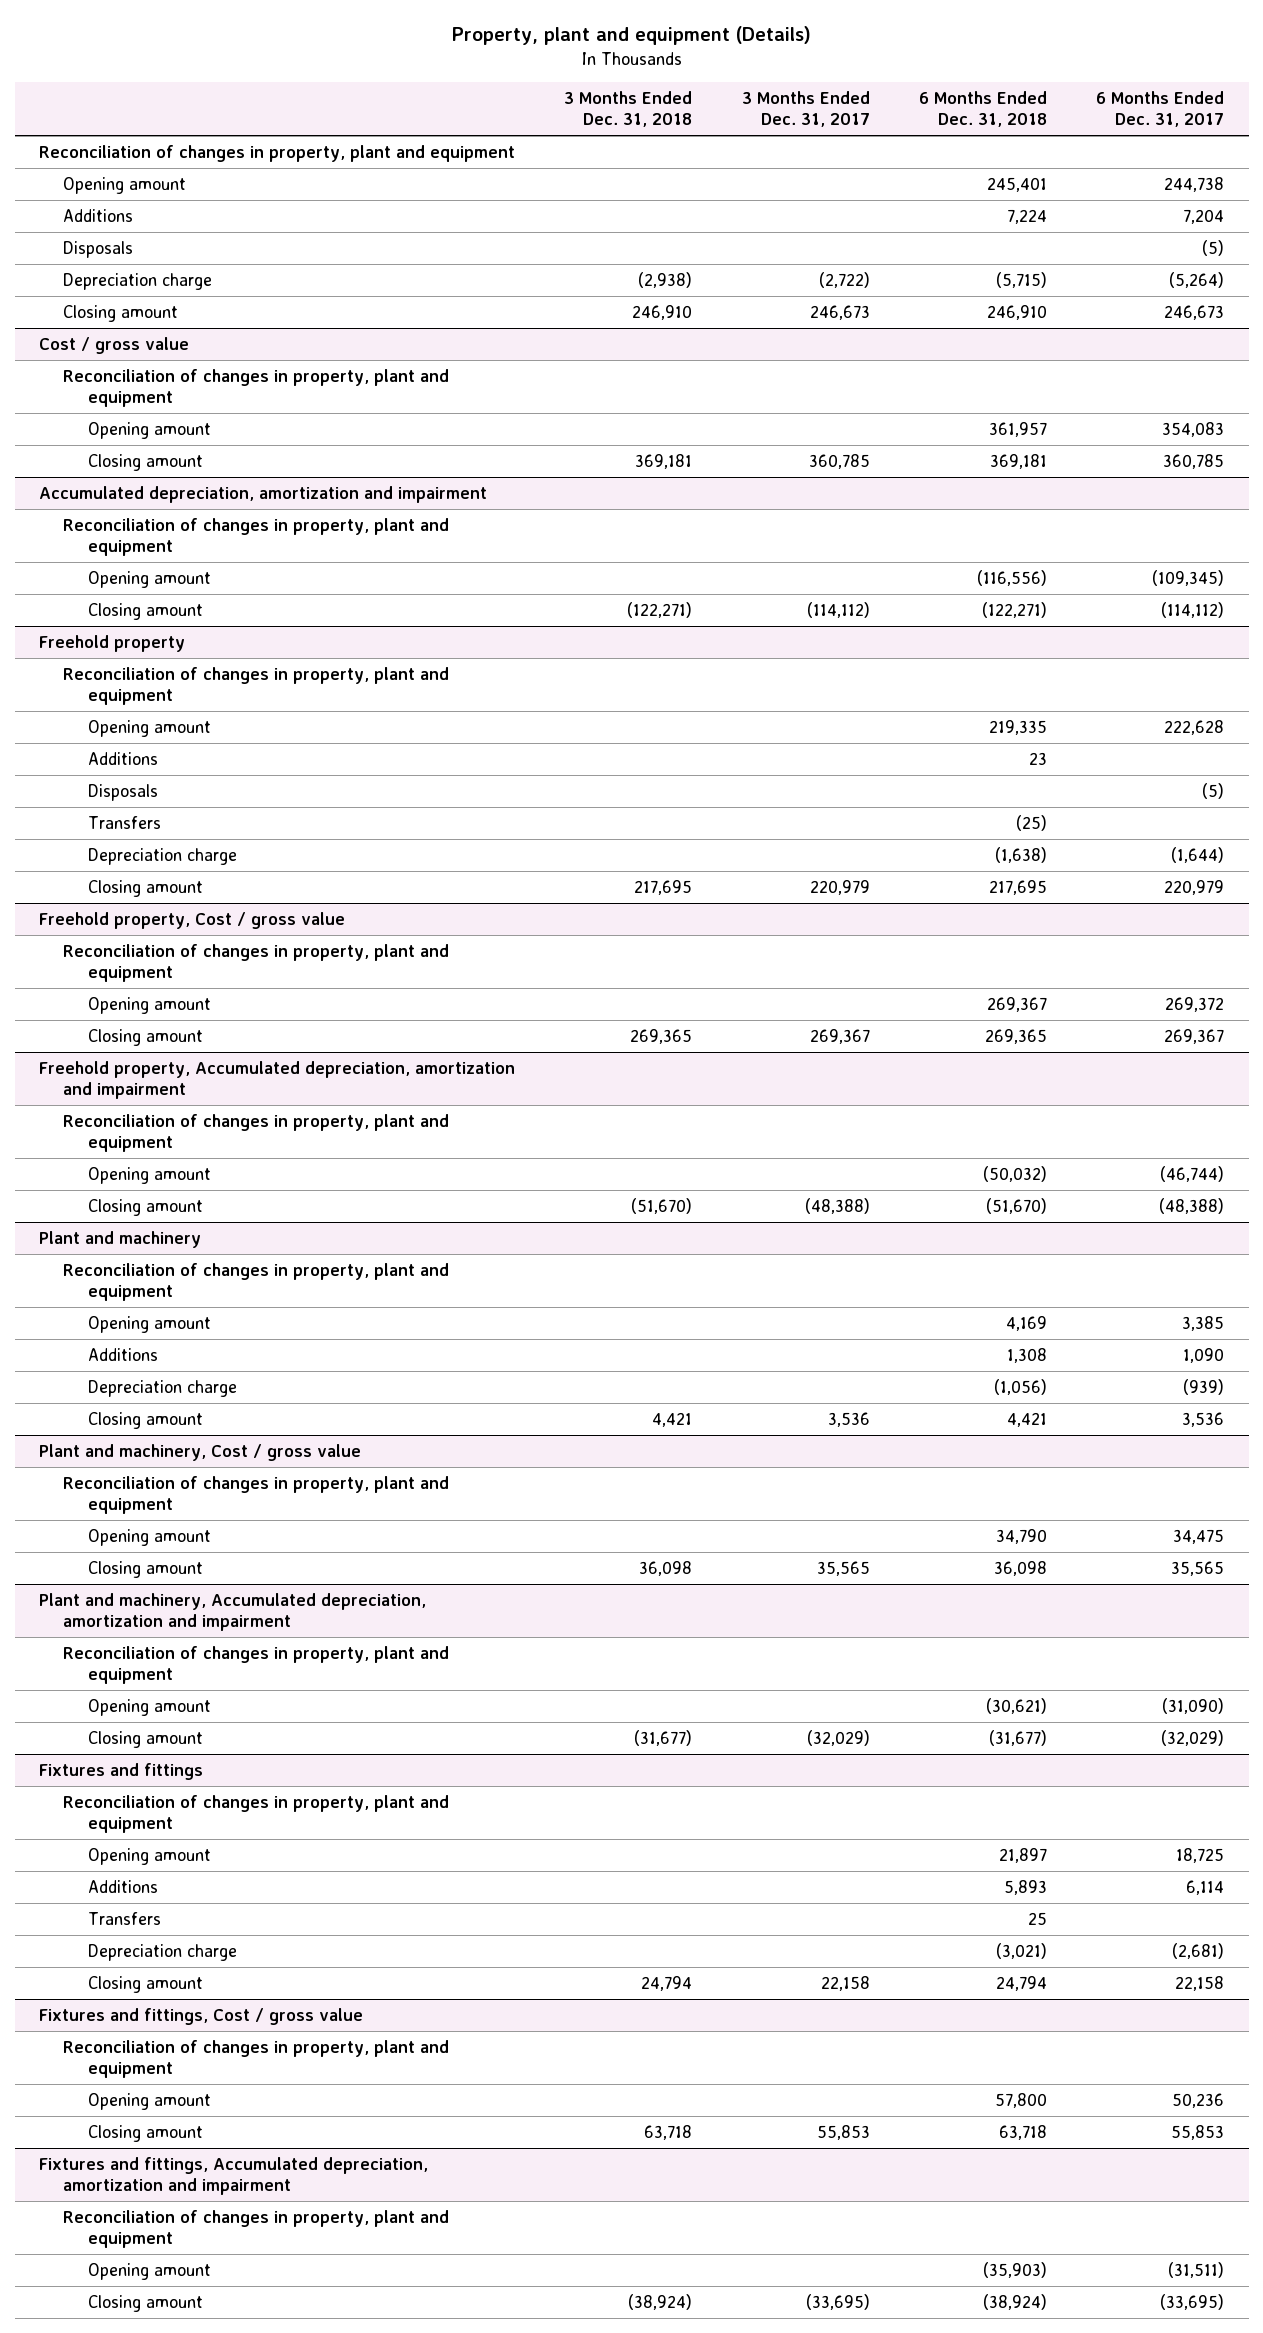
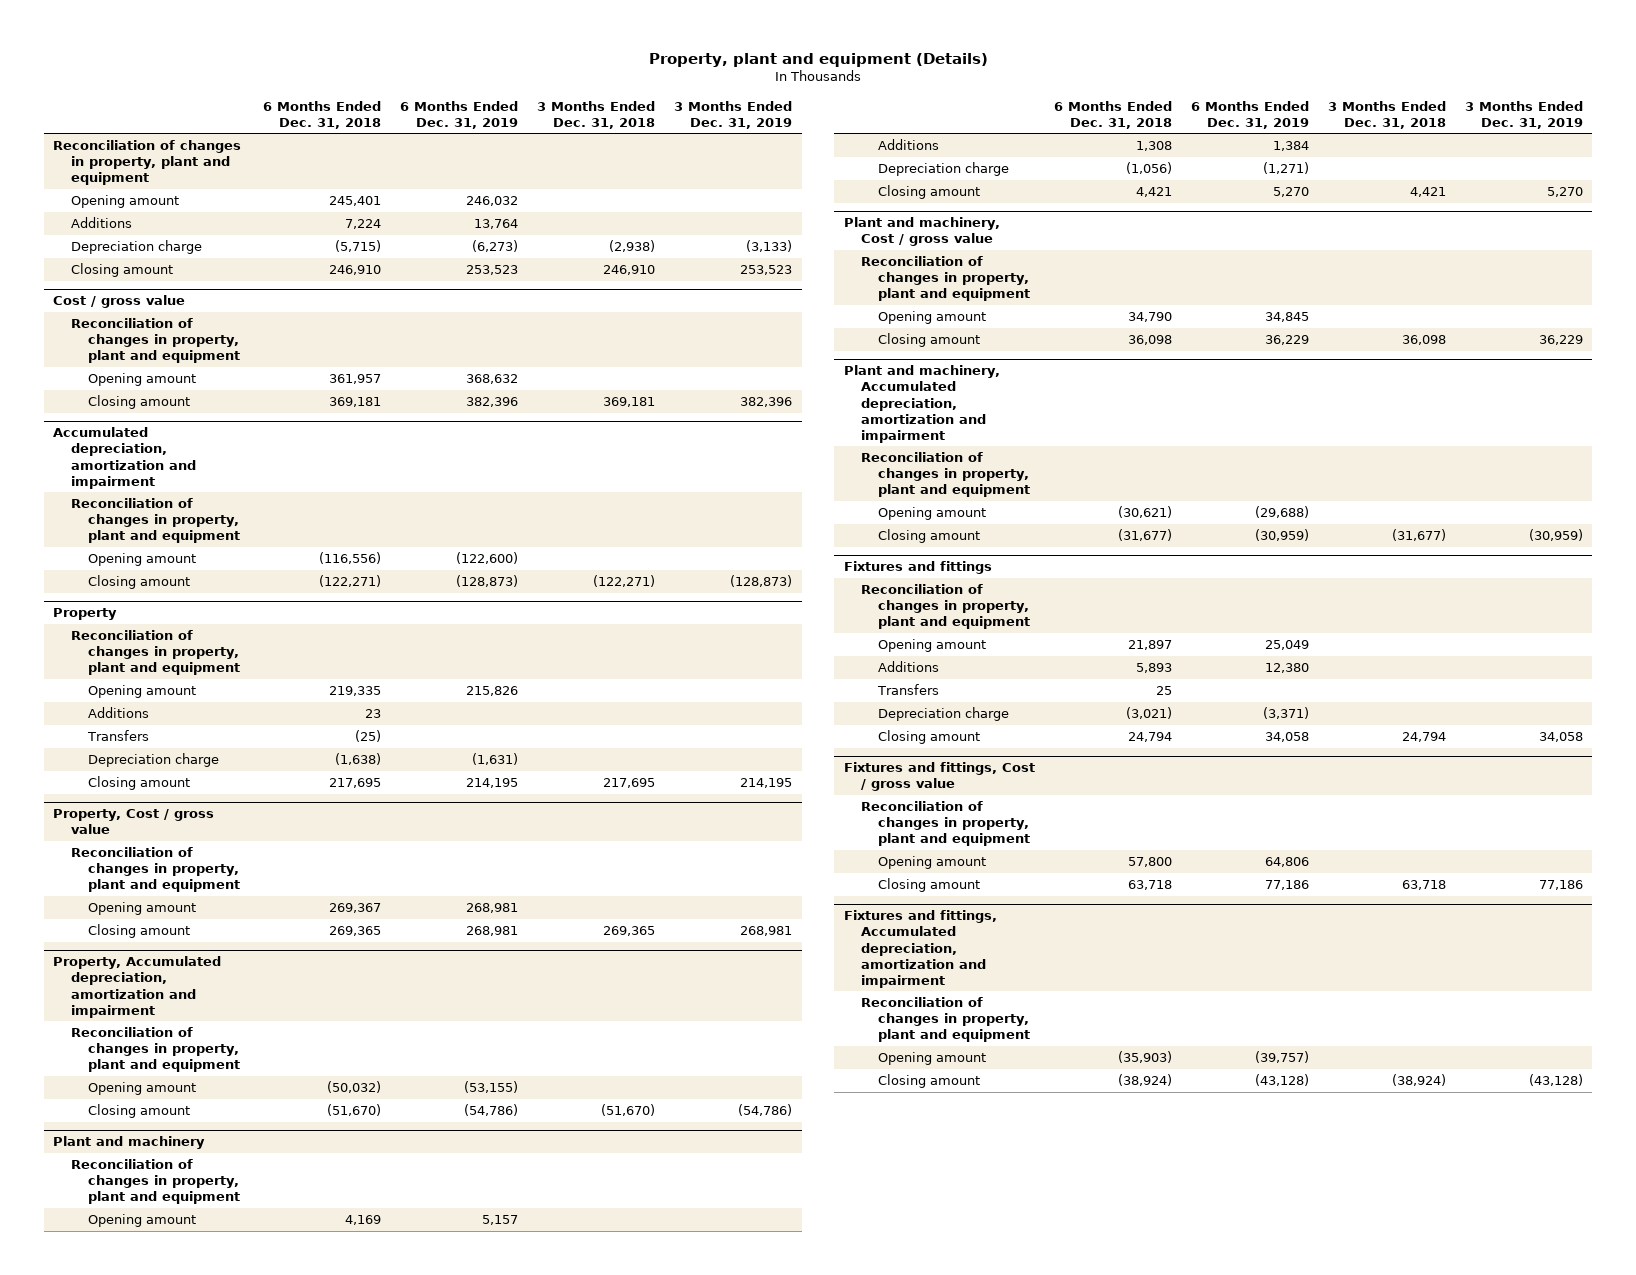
[741,91,870,127] 3 Months Ended Dec. 31, 2017 -> none
[1095,91,1224,127] 6 Months Ended Dec. 31, 2017 -> none
none -> [400,100,519,129] 6 Months Ended Dec. 31, 2019
none -> [674,100,793,129] 3 Months Ended Dec. 31, 2019
[63,240,134,258] Disposals -> none
[39,634,186,652] Freehold property -> [53,608,118,621] Property
[87,783,158,801] Disposals -> none
[39,911,346,929] Freehold property, Cost / gross value -> [53,809,215,835] Property, Cost / gross value
[39,1060,516,1099] Freehold property, Accumulated depreciation, amortization and impairment -> [53,956,222,1018] Property, Accumulated depreciation, amortization and impairment

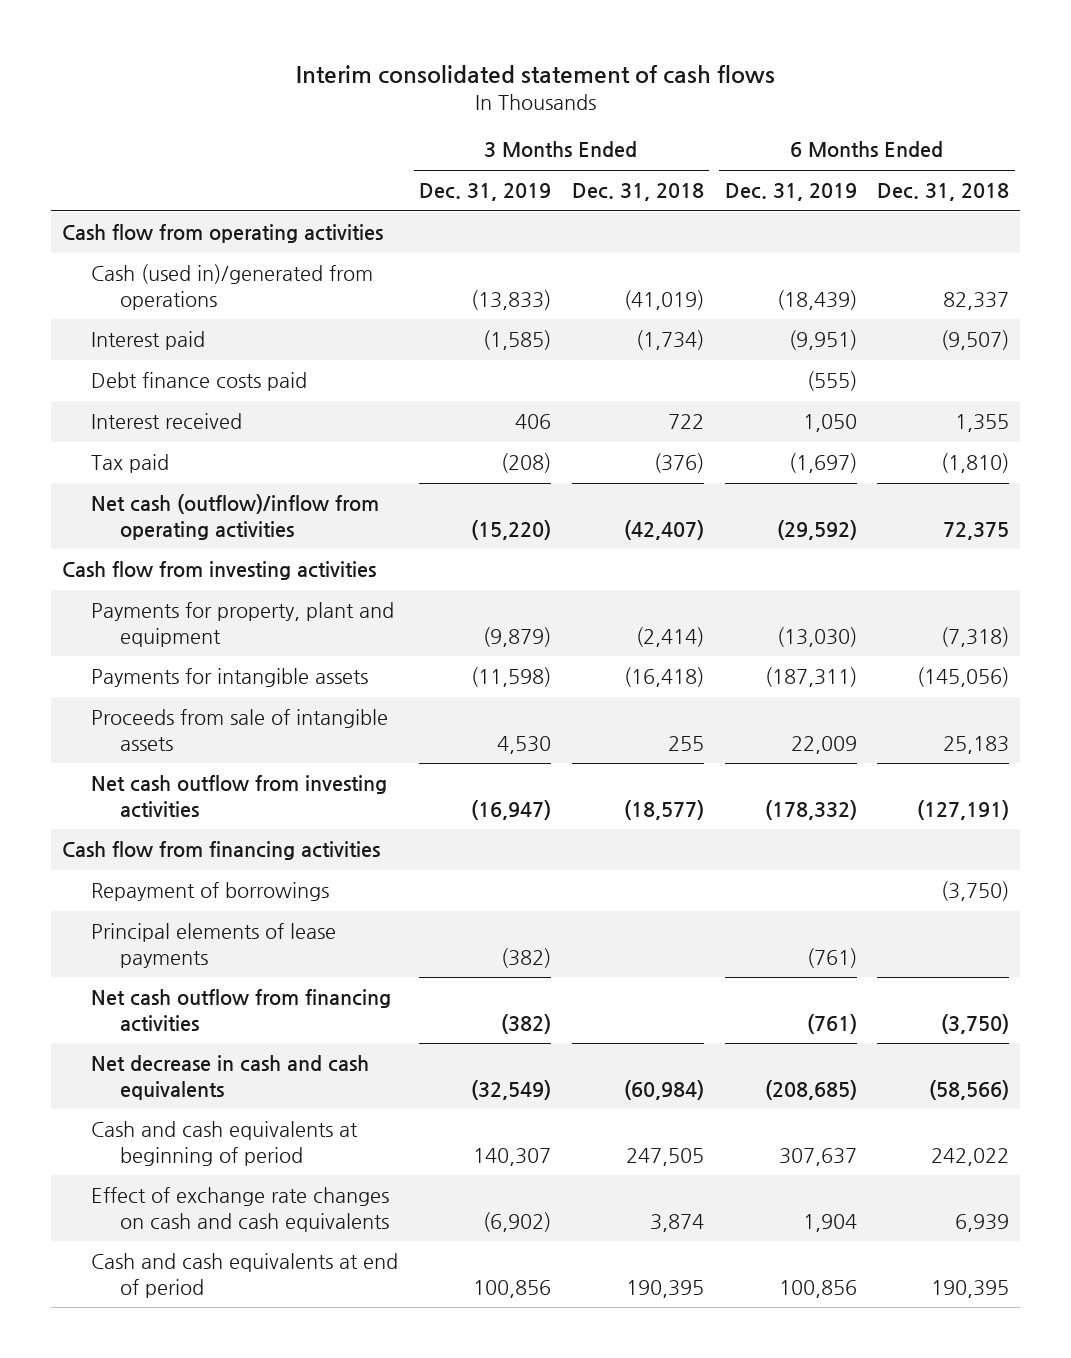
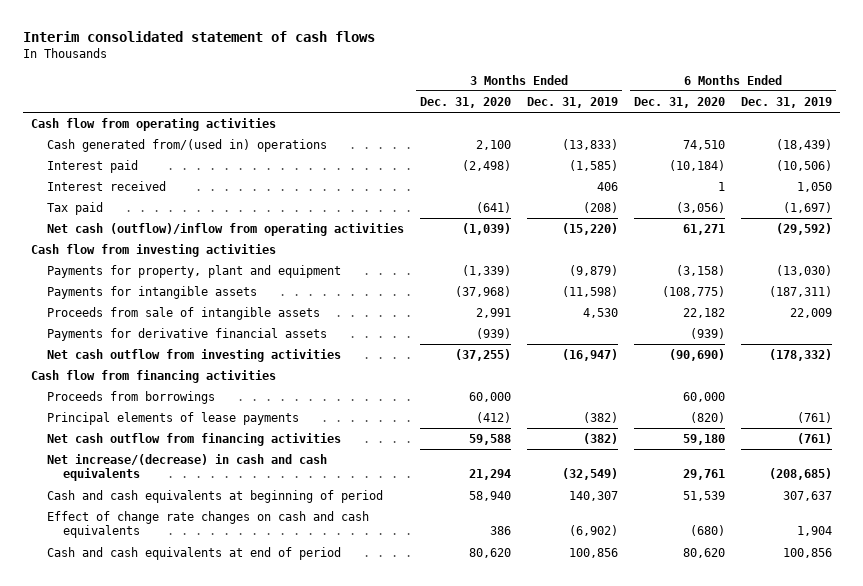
[571,183,704,202] Dec. 31, 2018 -> none
[877,183,1010,202] Dec. 31, 2018 -> none
none -> [419,96,511,108] Dec. 31, 2020
none -> [633,96,725,108] Dec. 31, 2020
[91,372,308,392] Debt finance costs paid -> none
[91,264,374,310] Cash (used in)/generated from operations -> [46,139,327,153] Cash generated from/(used in) operations
[788,330,857,351] (9,951) -> [775,160,832,172] (10,506)
none -> [46,328,327,342] Payments for derivative financial assets
[91,882,330,902] Repayment of borrowings -> none
none -> [46,391,215,405] Proceeds from borrowings
[91,1055,370,1100] Net decrease in cash and cash equivalents -> [46,454,327,482] Net increase/(decrease) in cash and cash equivalents
[91,1187,390,1232] Effect of exchange rate changes on cash and cash equivalents -> [46,511,369,539] Effect of change rate changes on cash and cash equivalents

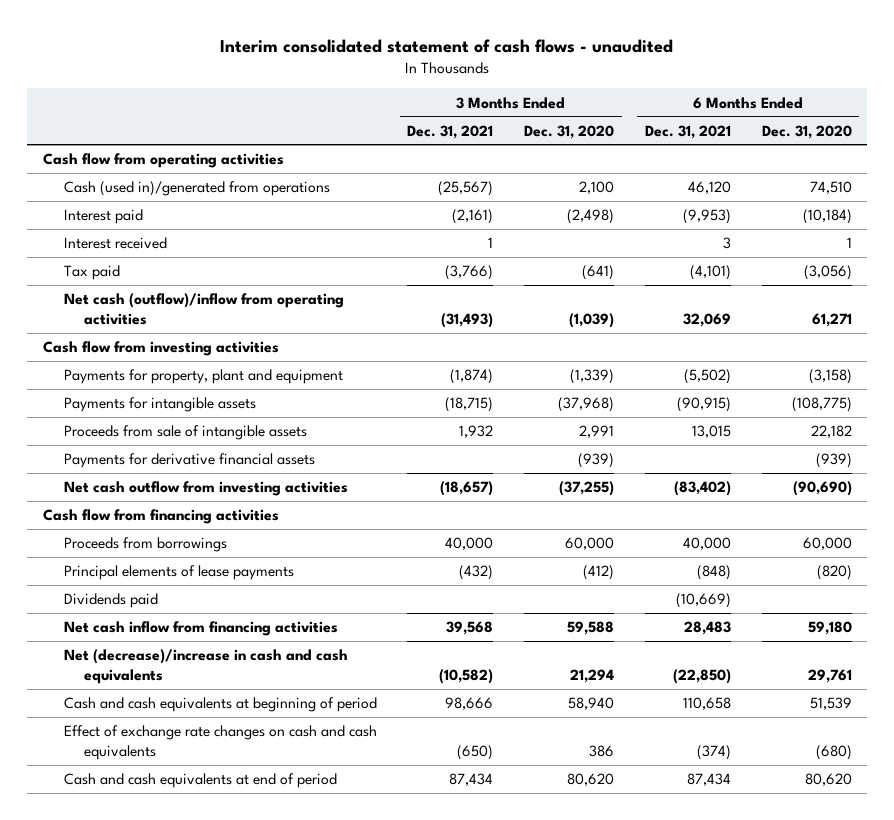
[23,30,376,42] Interim consolidated statement of cash flows -> [220,38,674,53] Interim consolidated statement of cash flows - unaudited
[526,96,618,108] Dec. 31, 2019 -> none
[740,96,832,108] Dec. 31, 2019 -> none
none -> [407,124,494,139] Dec. 31, 2021
none -> [644,124,731,139] Dec. 31, 2021
[46,139,327,153] Cash generated from/(used in) operations -> [63,181,330,197] Cash (used in)/generated from operations
none -> [63,593,158,609] Dividends paid
[46,433,341,447] Net cash outflow from financing activities -> [63,621,338,637] Net cash inflow from financing activities
[46,454,327,482] Net increase/(decrease) in cash and cash equivalents -> [63,649,348,685] Net (decrease)/increase in cash and cash equivalents
[46,511,369,539] Effect of change rate changes on cash and cash equivalents -> [63,725,377,761] Effect of exchange rate changes on cash and cash equivalents

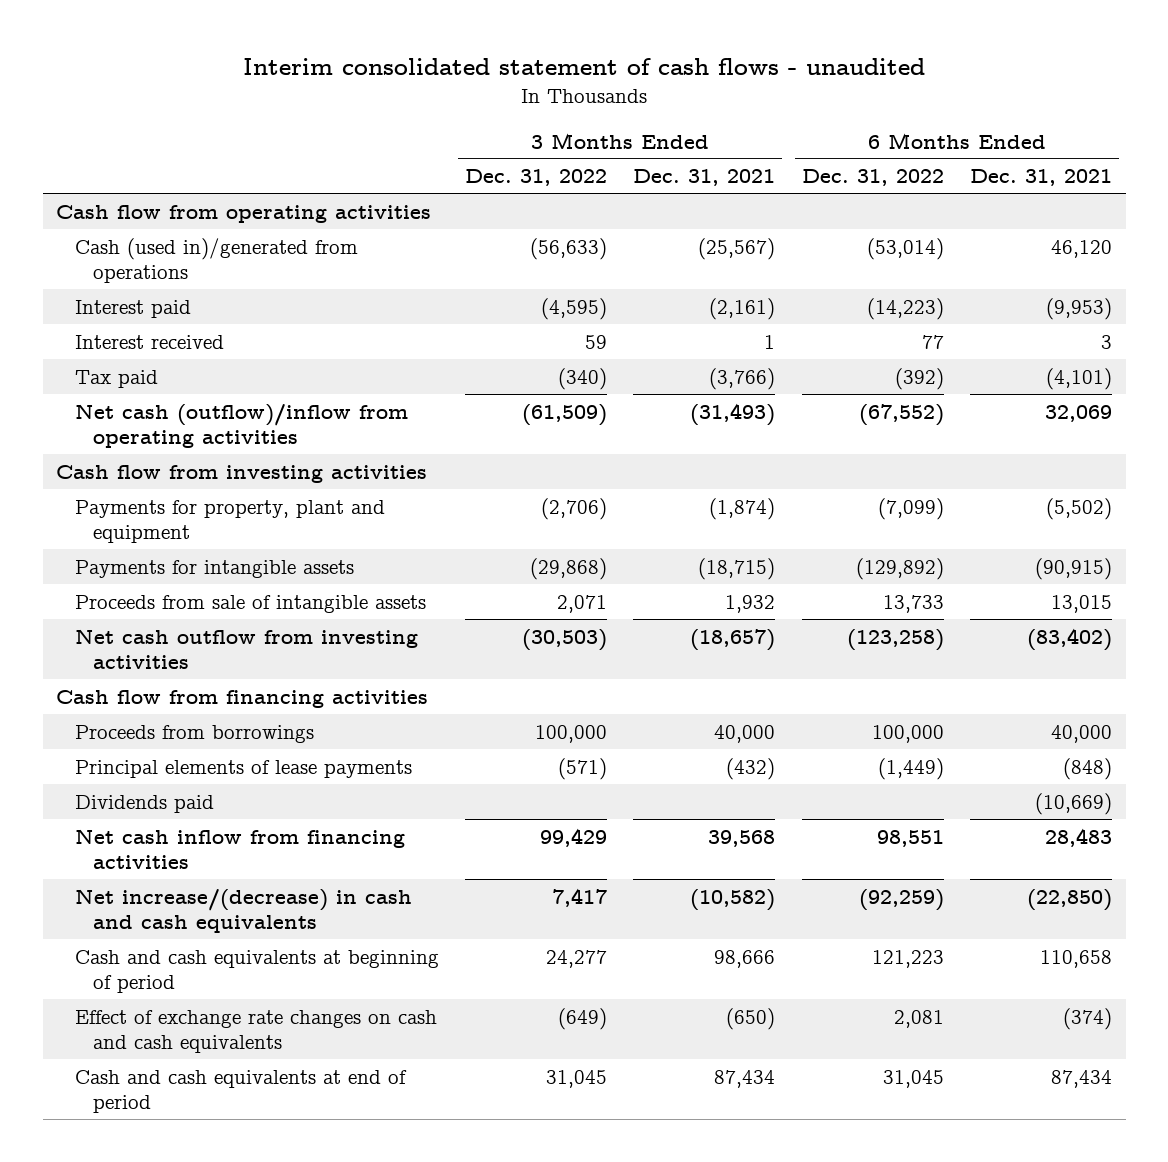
[524,124,615,139] Dec. 31, 2020 -> none
[761,124,852,139] Dec. 31, 2020 -> none
none -> [465,169,608,187] Dec. 31, 2022
none -> [801,169,944,187] Dec. 31, 2022
[63,453,315,469] Payments for derivative financial assets -> none
[63,649,348,685] Net (decrease)/increase in cash and cash equivalents -> [74,888,412,934] Net increase/(decrease) in cash and cash equivalents

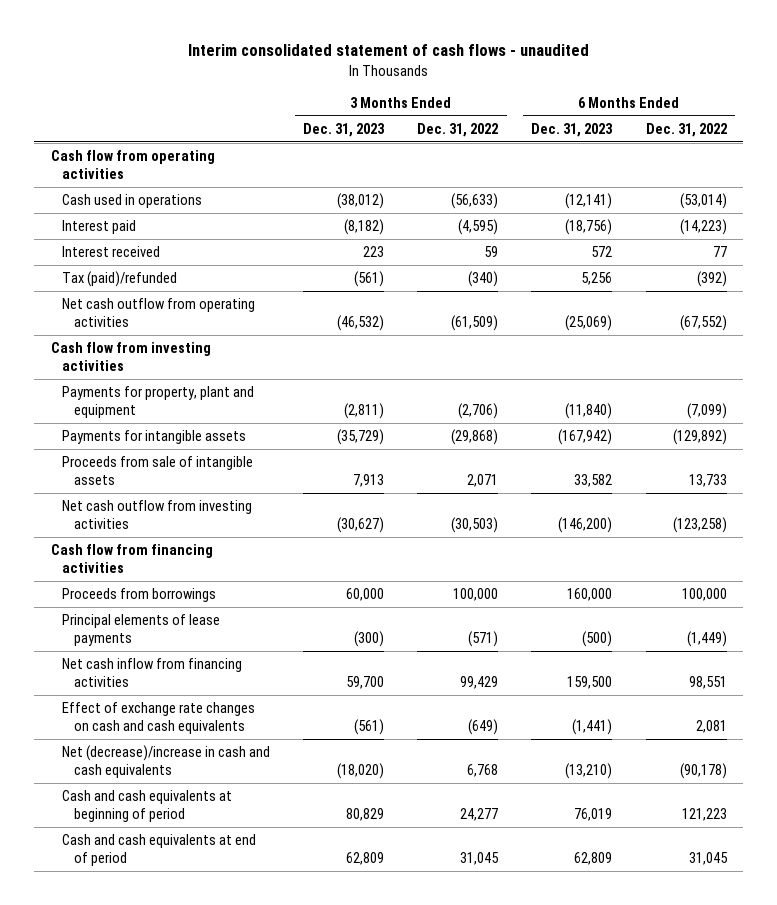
[633,169,776,187] Dec. 31, 2021 -> none
[970,169,1113,187] Dec. 31, 2021 -> none
none -> [303,123,386,138] Dec. 31, 2023
none -> [531,123,614,138] Dec. 31, 2023
[74,237,358,284] Cash (used in)/generated from operations -> [62,194,203,209] Cash used in operations
[74,369,158,388] Tax paid -> [62,271,178,288] Tax (paid)/refunded
[74,403,408,449] Net cash (outflow)/inflow from operating activities -> [62,298,256,327] Net cash outflow from operating activities
[74,794,214,813] Dividends paid -> none
[74,888,412,934] Net increase/(decrease) in cash and cash equivalents -> none
none -> [62,745,271,778] Net (decrease)/increase in cash and cash equivalents
[74,949,439,994] Cash and cash equivalents at beginning of period -> [62,790,233,822] Cash and cash equivalents at beginning of period

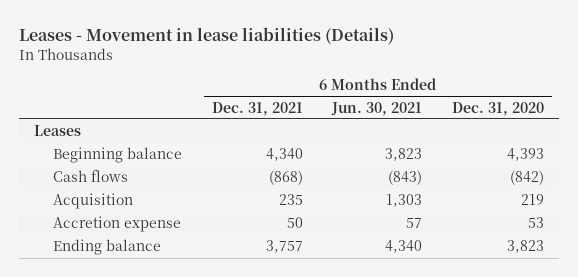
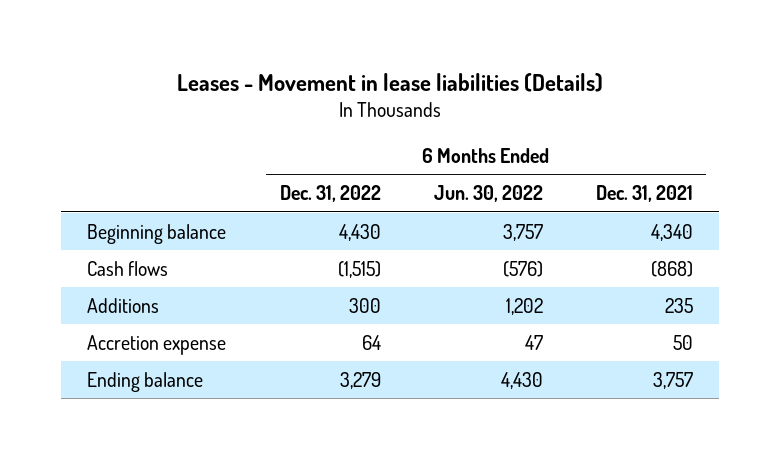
[331,101,423,116] Jun. 30, 2021 -> none
[452,101,545,116] Dec. 31, 2020 -> none
none -> [279,185,381,203] Dec. 31, 2022
none -> [433,185,543,203] Jun. 30, 2022
[34,125,82,137] Leases -> none
[52,193,133,210] Acquisition -> [87,297,160,313] Additions

